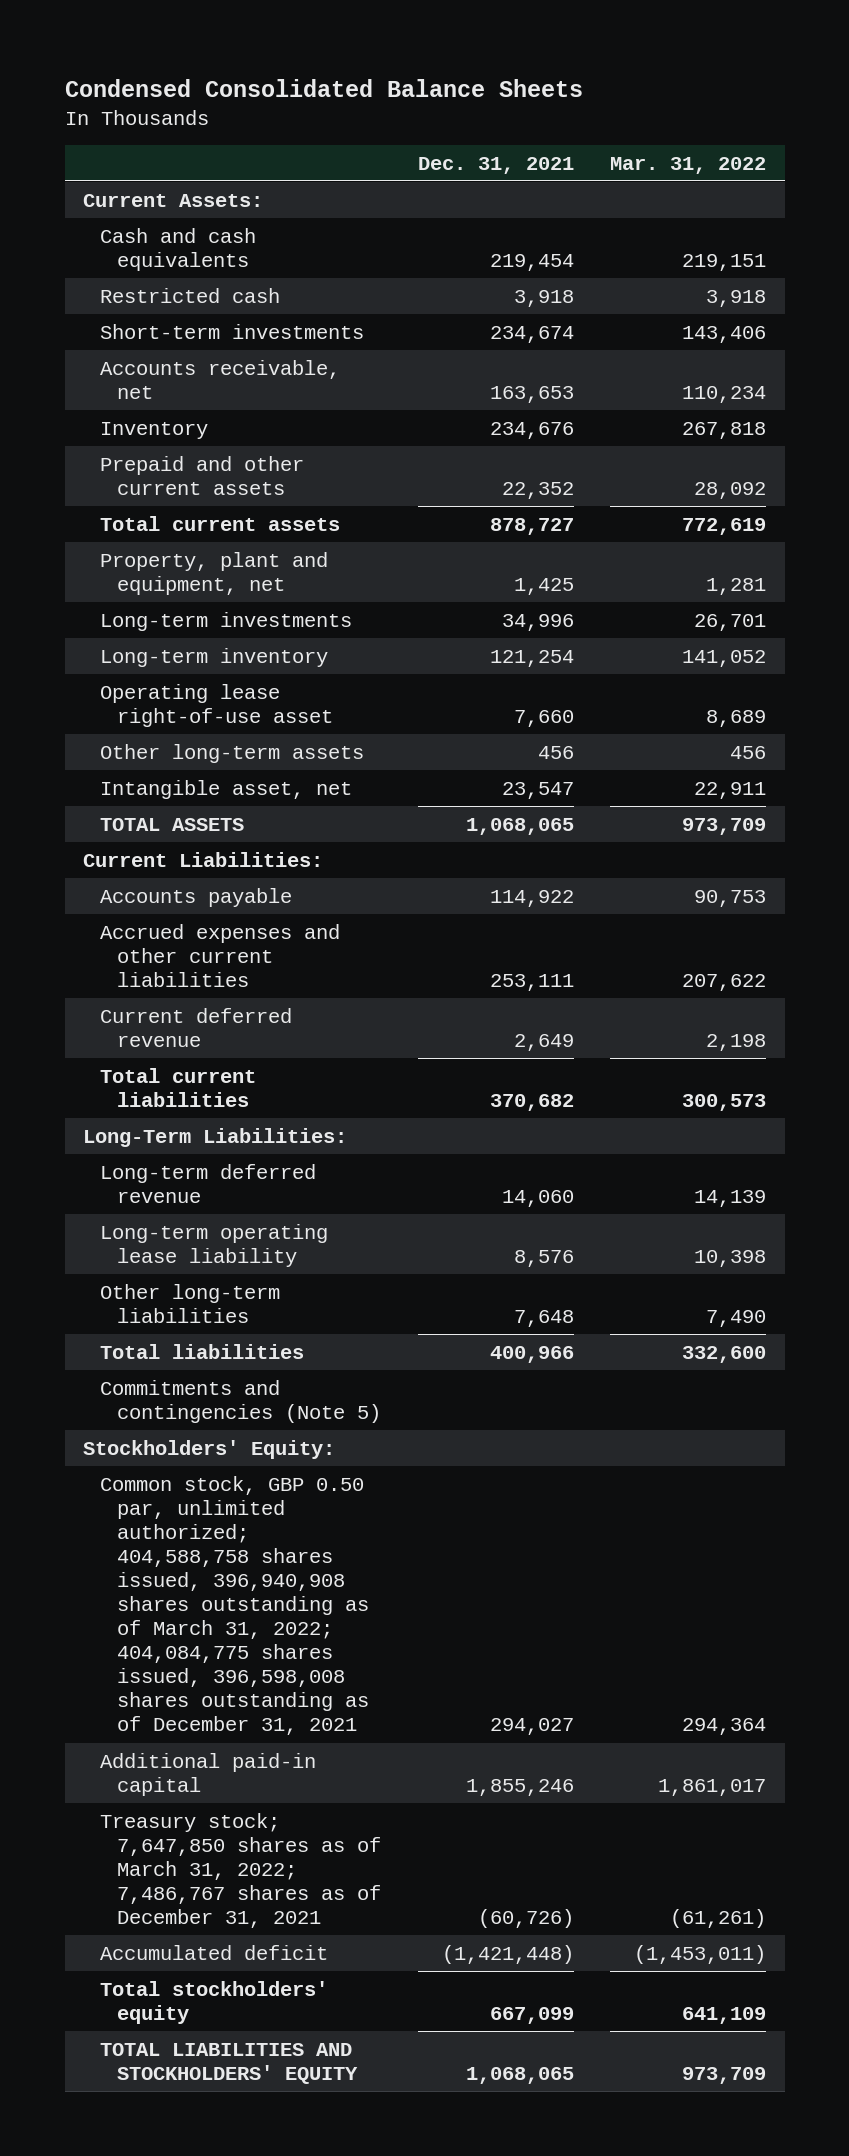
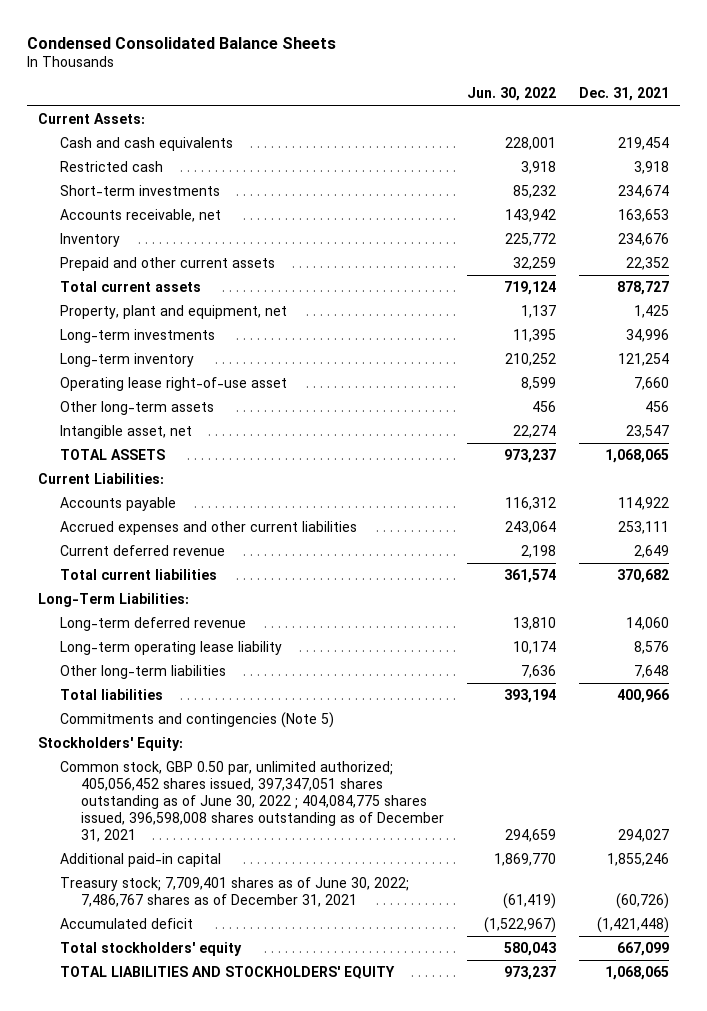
[610,156,767,174] Mar. 31, 2022 -> none
none -> [467,87,557,102] Jun. 30, 2022
[100,1475,370,1736] Common stock, GBP 0.50 par, unlimited authorized; 404,588,758 shares issued, 396,940,908 shares outstanding as of March 31, 2022; 404,084,775 shares issued, 396,598,008 shares outstanding as of December 31, 2021 -> [59,761,445,842] Common stock, GBP 0.50 par, unlimited authorized; 405,056,452 shares issued, 397,347,051 shares outstanding as of June 30, 2022 ; 404,084,775 shares issued, 396,598,008 shares outstanding as of December 31, 2021
[100,1812,382,1929] Treasury stock; 7,647,850 shares as of March 31, 2022; 7,486,767 shares as of December 31, 2021 -> [59,877,409,908] Treasury stock; 7,709,401 shares as of June 30, 2022; 7,486,767 shares as of December 31, 2021

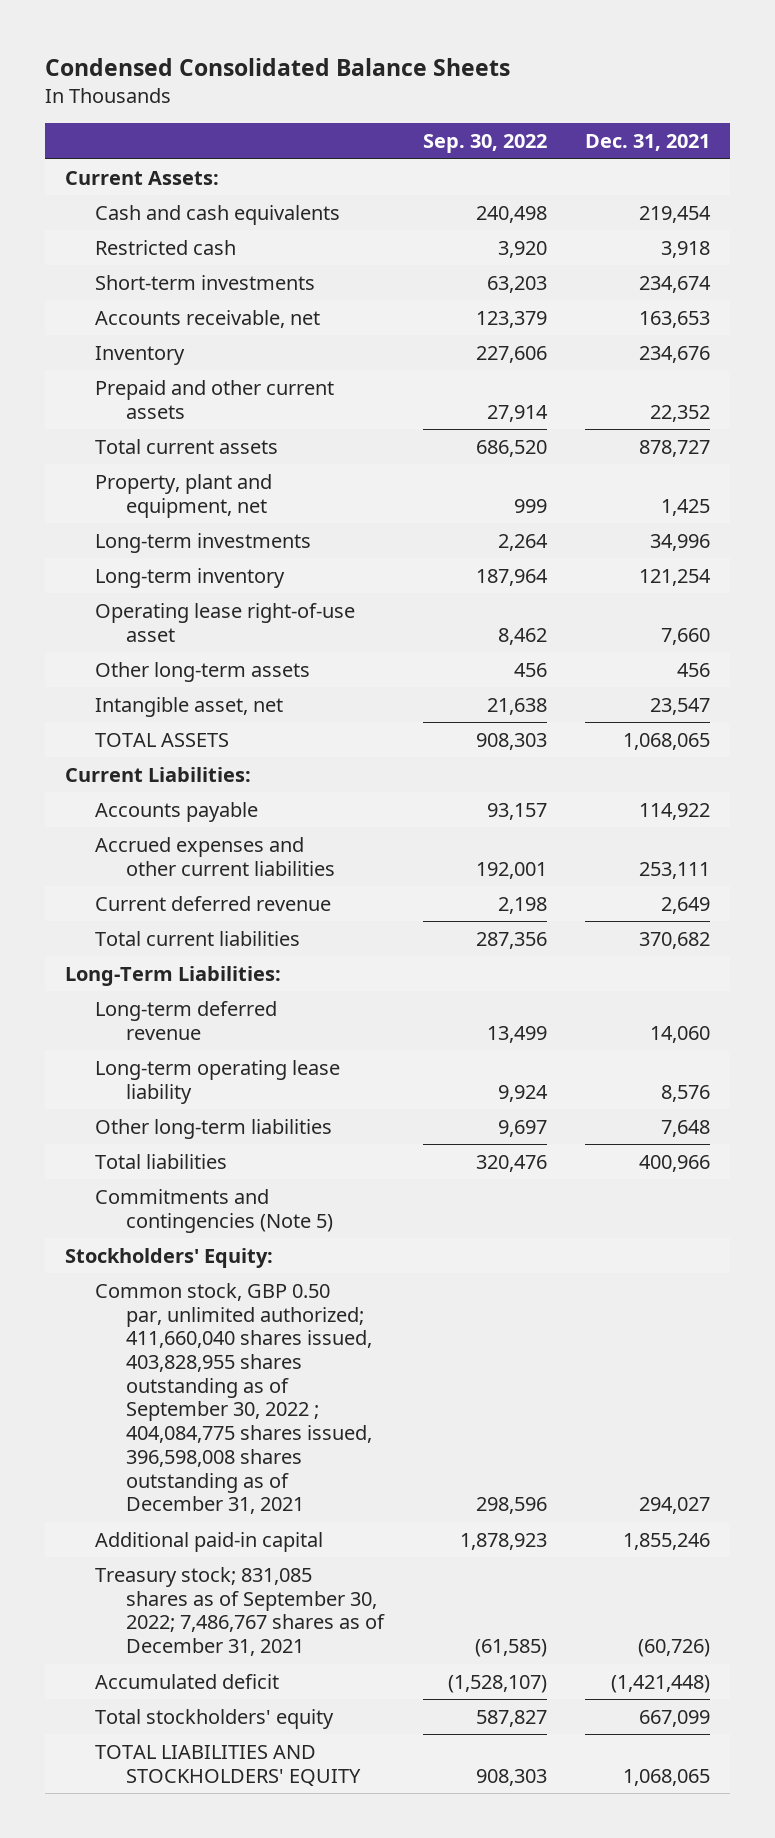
[467,87,557,102] Jun. 30, 2022 -> none
none -> [422,134,547,154] Sep. 30, 2022
[59,761,445,842] Common stock, GBP 0.50 par, unlimited authorized; 405,056,452 shares issued, 397,347,051 shares outstanding as of June 30, 2022 ; 404,084,775 shares issued, 396,598,008 shares outstanding as of December 31, 2021 -> [95,1282,373,1515] Common stock, GBP 0.50 par, unlimited authorized; 411,660,040 shares issued, 403,828,955 shares outstanding as of September 30, 2022 ; 404,084,775 shares issued, 396,598,008 shares outstanding as of December 31, 2021
[59,877,409,908] Treasury stock; 7,709,401 shares as of June 30, 2022; 7,486,767 shares as of December 31, 2021 -> [95,1566,386,1657] Treasury stock; 831,085 shares as of September 30, 2022; 7,486,767 shares as of December 31, 2021

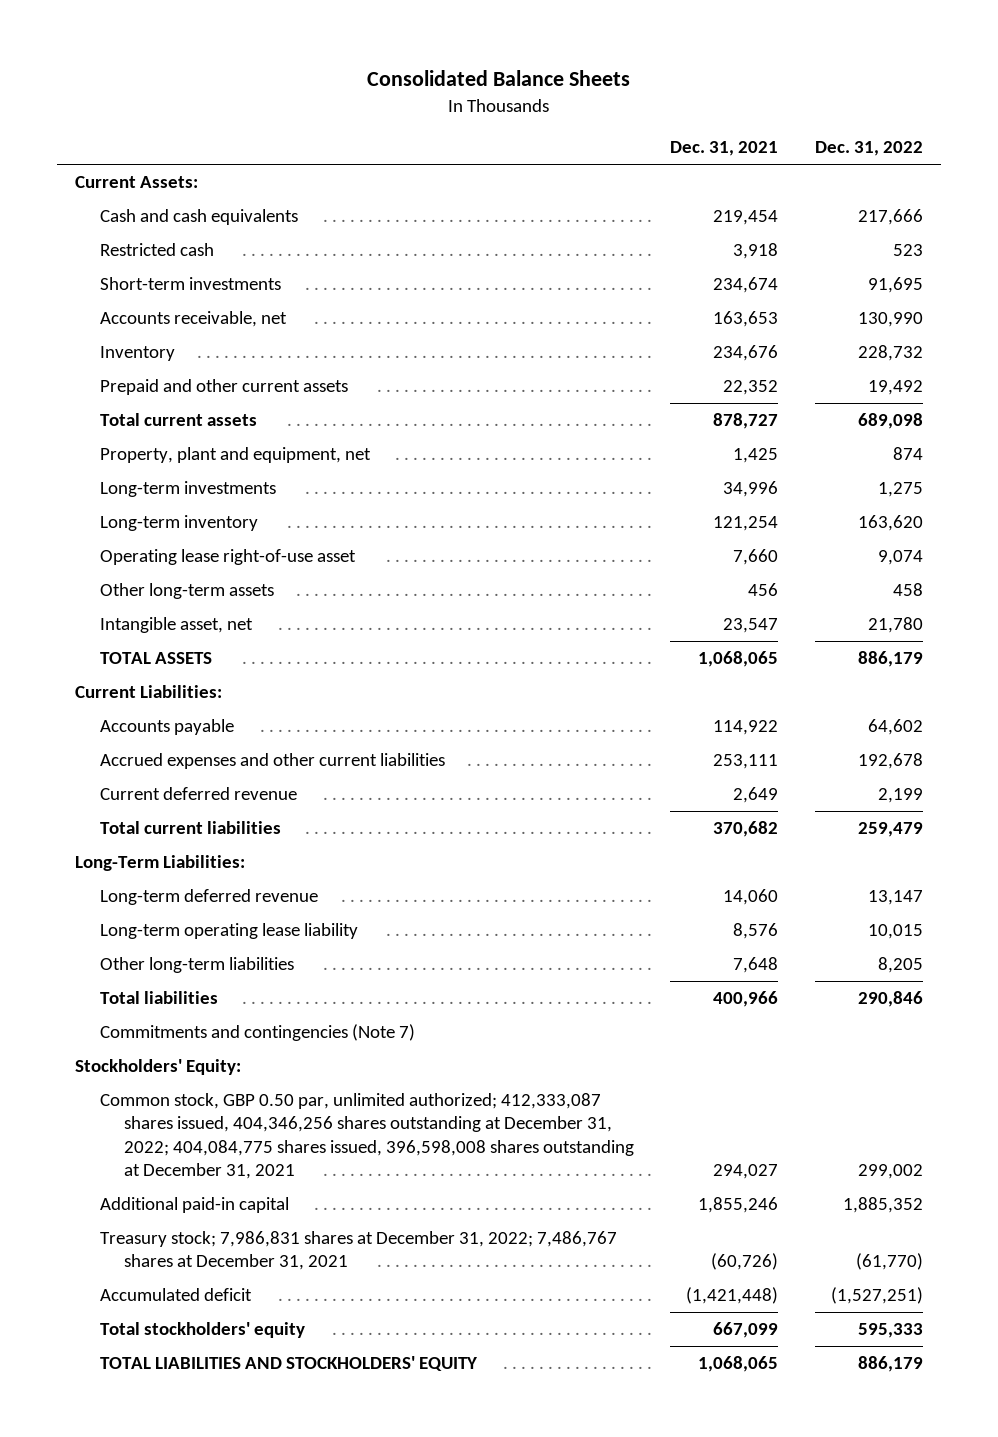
[45,58,511,77] Condensed Consolidated Balance Sheets -> [367,70,631,87] Consolidated Balance Sheets
[422,134,547,154] Sep. 30, 2022 -> none
none -> [814,141,923,157] Dec. 31, 2022
[95,1188,334,1233] Commitments and contingencies (Note 5) -> [99,1023,415,1041] Commitments and contingencies (Note 7)
[95,1282,373,1515] Common stock, GBP 0.50 par, unlimited authorized; 411,660,040 shares issued, 403,828,955 shares outstanding as of September 30, 2022 ; 404,084,775 shares issued, 396,598,008 shares outstanding as of December 31, 2021 -> [99,1092,634,1180] Common stock, GBP 0.50 par, unlimited authorized; 412,333,087 shares issued, 404,346,256 shares outstanding at December 31, 2022; 404,084,775 shares issued, 396,598,008 shares outstanding at December 31, 2021
[95,1566,386,1657] Treasury stock; 831,085 shares as of September 30, 2022; 7,486,767 shares as of December 31, 2021 -> [99,1230,617,1271] Treasury stock; 7,986,831 shares at December 31, 2022; 7,486,767 shares at December 31, 2021

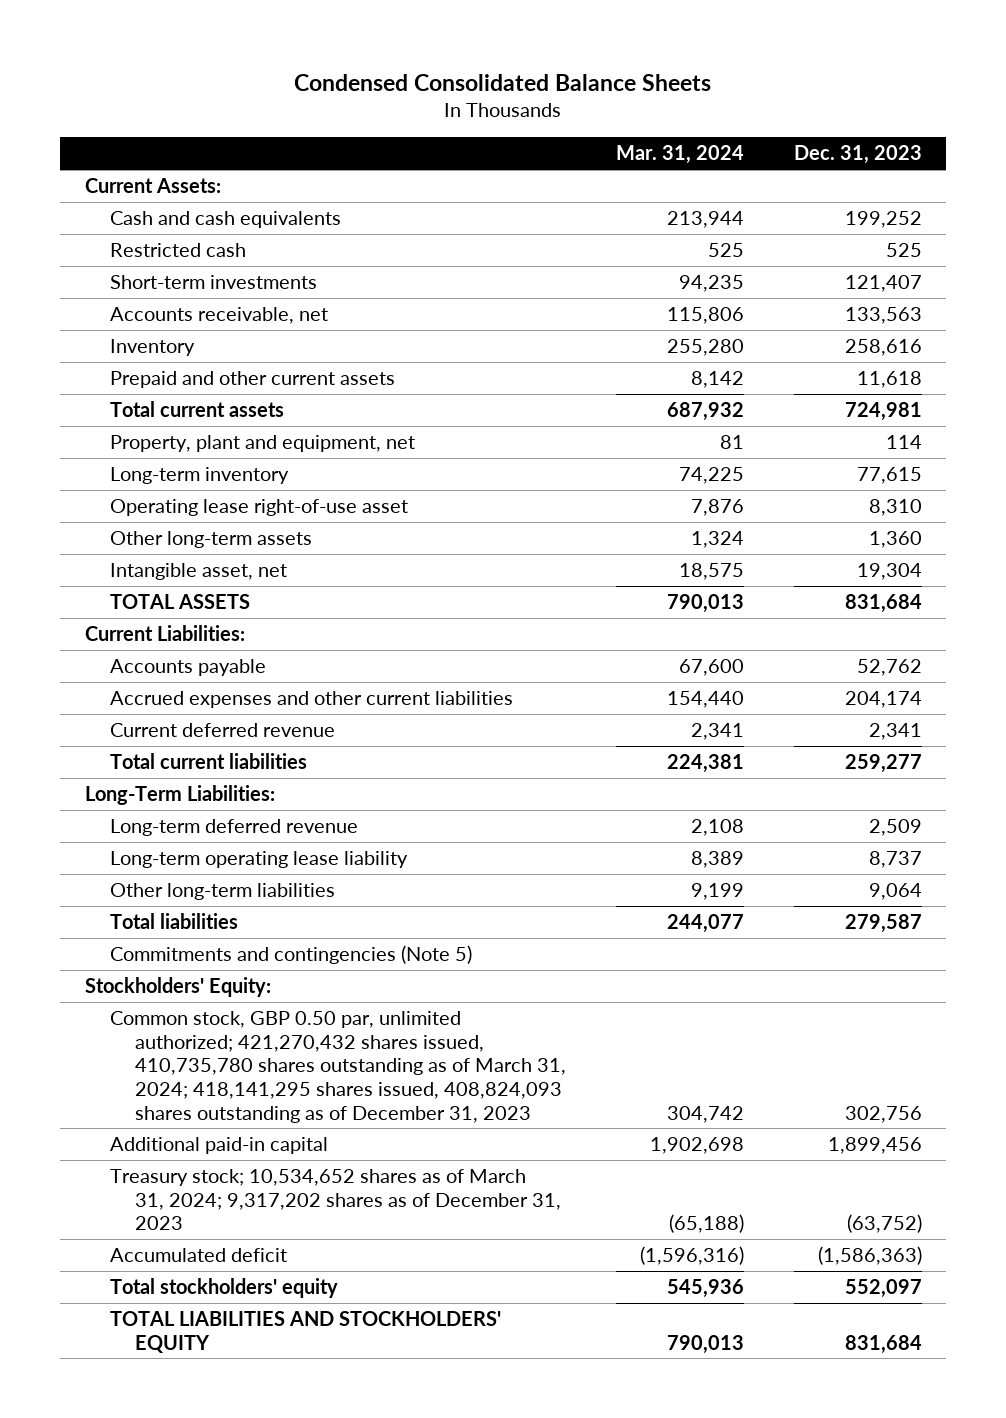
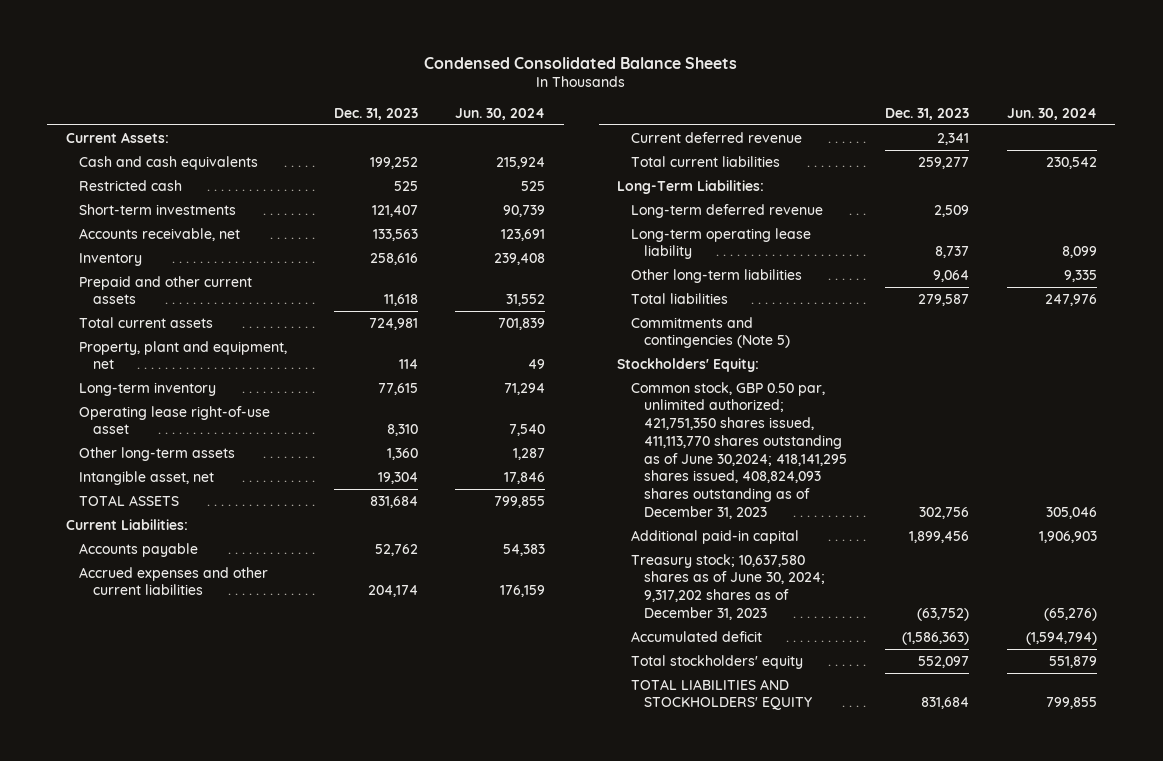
[615,145,744,165] Mar. 31, 2024 -> none
none -> [455,108,546,121] Jun. 30, 2024
[110,1011,567,1123] Common stock, GBP 0.50 par, unlimited authorized; 421,270,432 shares issued, 410,735,780 shares outstanding as of March 31, 2024; 418,141,295 shares issued, 408,824,093 shares outstanding as of December 31, 2023 -> [630,381,848,519] Common stock, GBP 0.50 par, unlimited authorized; 421,751,350 shares issued, 411,113,770 shares outstanding as of June 30,2024; 418,141,295 shares issued, 408,824,093 shares outstanding as of December 31, 2023
[110,1169,562,1231] Treasury stock; 10,534,652 shares as of March 31, 2024; 9,317,202 shares as of December 31, 2023 -> [630,553,826,620] Treasury stock; 10,637,580 shares as of June 30, 2024; 9,317,202 shares as of December 31, 2023

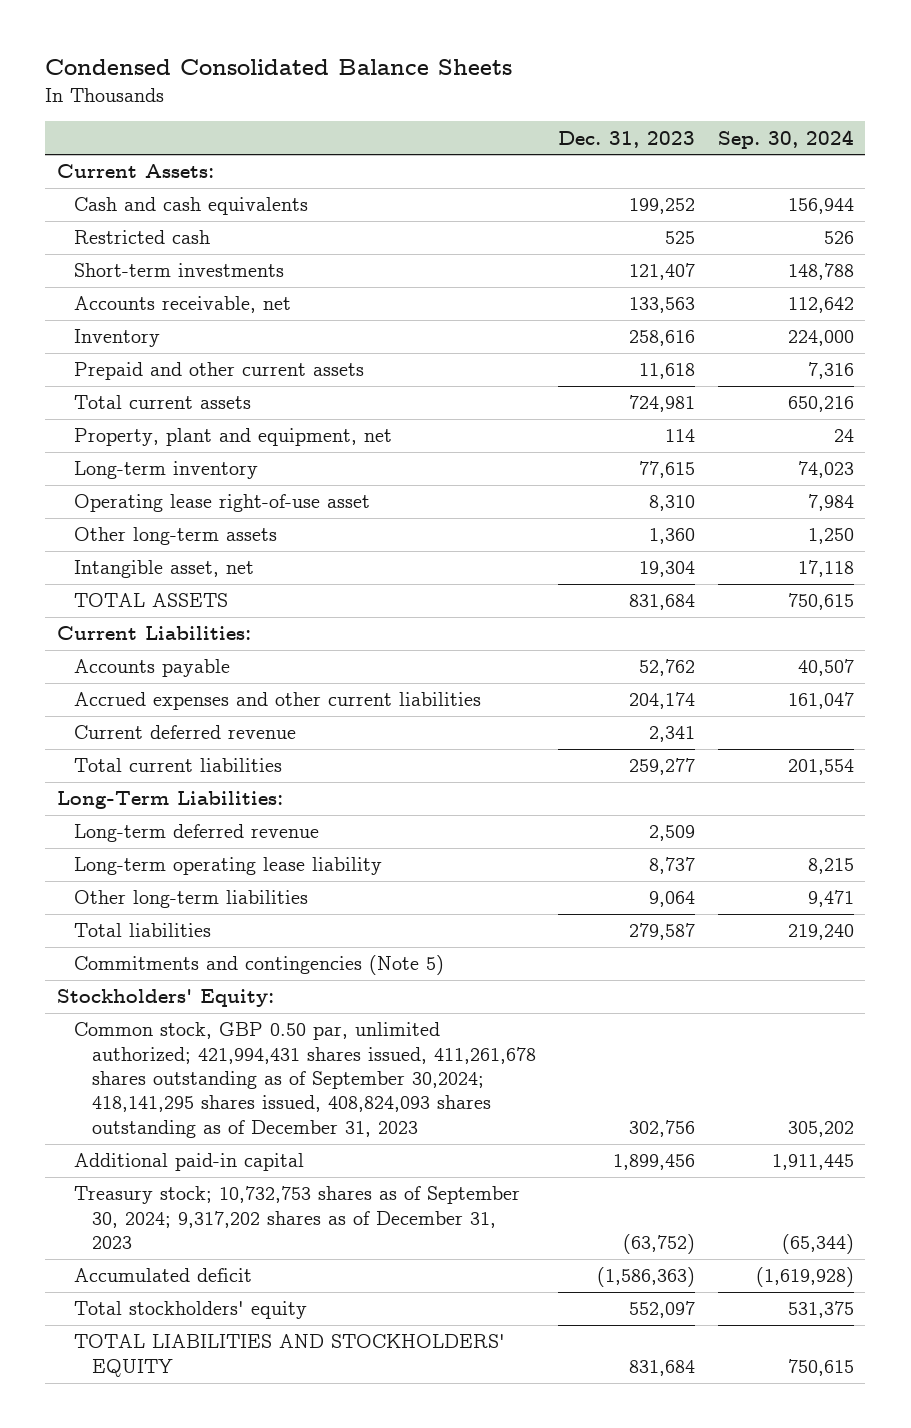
[455,108,546,121] Jun. 30, 2024 -> none
none -> [718,129,855,149] Sep. 30, 2024
[630,381,848,519] Common stock, GBP 0.50 par, unlimited authorized; 421,751,350 shares issued, 411,113,770 shares outstanding as of June 30,2024; 418,141,295 shares issued, 408,824,093 shares outstanding as of December 31, 2023 -> [74,1022,536,1138] Common stock, GBP 0.50 par, unlimited authorized; 421,994,431 shares issued, 411,261,678 shares outstanding as of September 30,2024; 418,141,295 shares issued, 408,824,093 shares outstanding as of December 31, 2023
[630,553,826,620] Treasury stock; 10,637,580 shares as of June 30, 2024; 9,317,202 shares as of December 31, 2023 -> [74,1186,521,1250] Treasury stock; 10,732,753 shares as of September 30, 2024; 9,317,202 shares as of December 31, 2023

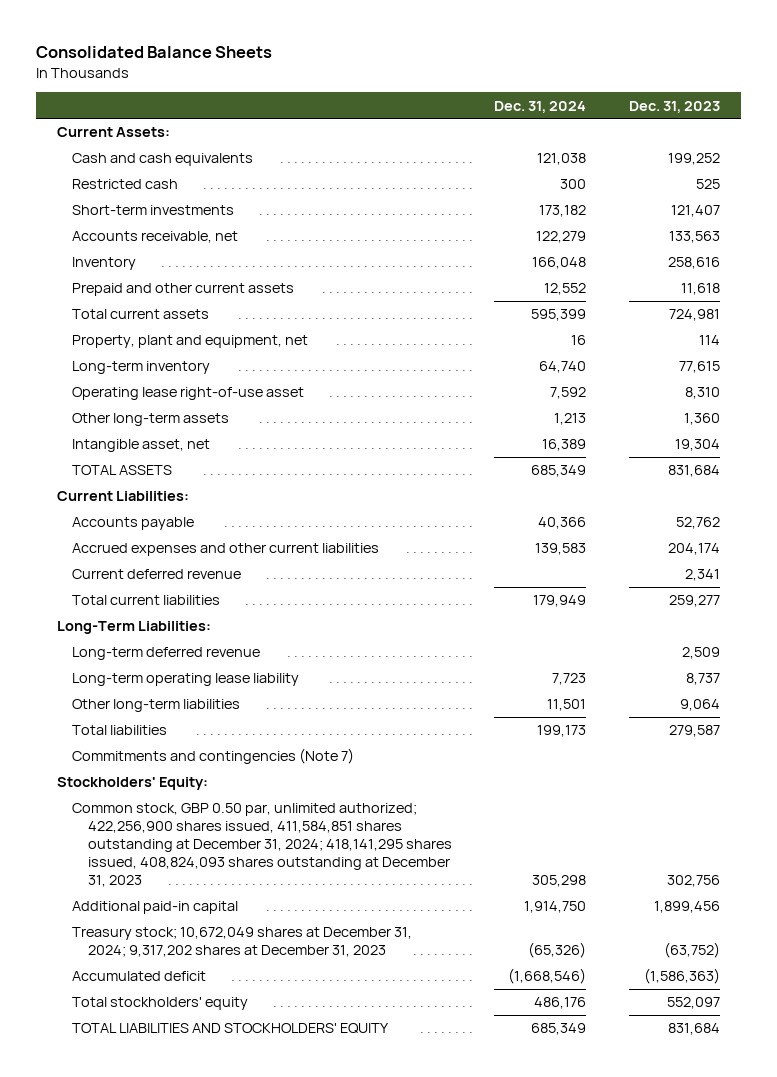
[45,59,513,76] Condensed Consolidated Balance Sheets -> [35,46,272,59] Consolidated Balance Sheets
[718,129,855,149] Sep. 30, 2024 -> none
none -> [494,100,587,113] Dec. 31, 2024
[74,955,445,976] Commitments and contingencies (Note 5) -> [72,748,355,765] Commitments and contingencies (Note 7)
[74,1022,536,1138] Common stock, GBP 0.50 par, unlimited authorized; 421,994,431 shares issued, 411,261,678 shares outstanding as of September 30,2024; 418,141,295 shares issued, 408,824,093 shares outstanding as of December 31, 2023 -> [72,803,452,888] Common stock, GBP 0.50 par, unlimited authorized; 422,256,900 shares issued, 411,584,851 shares outstanding at December 31, 2024; 418,141,295 shares issued, 408,824,093 shares outstanding at December 31, 2023
[74,1186,521,1250] Treasury stock; 10,732,753 shares as of September 30, 2024; 9,317,202 shares as of December 31, 2023 -> [72,927,413,958] Treasury stock; 10,672,049 shares at December 31, 2024; 9,317,202 shares at December 31, 2023

